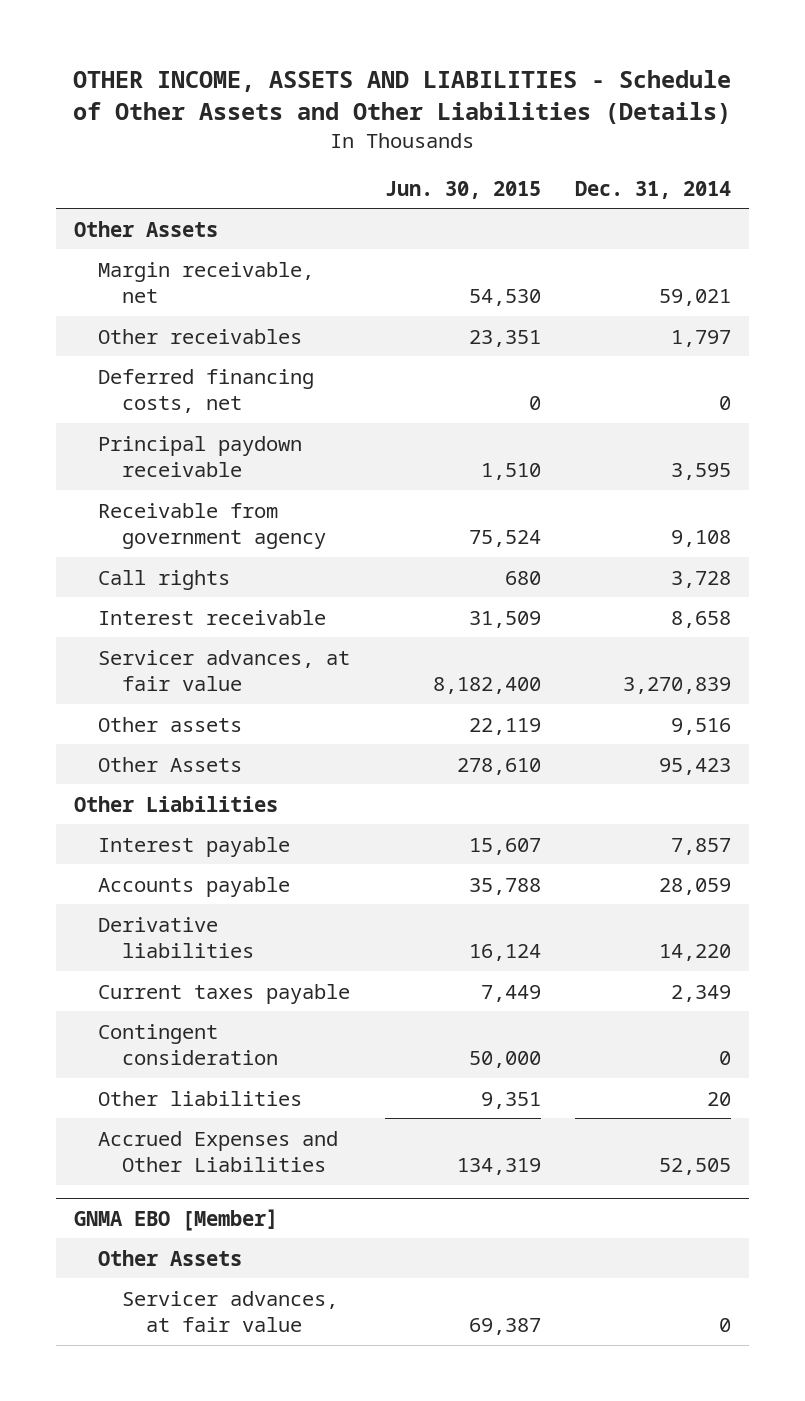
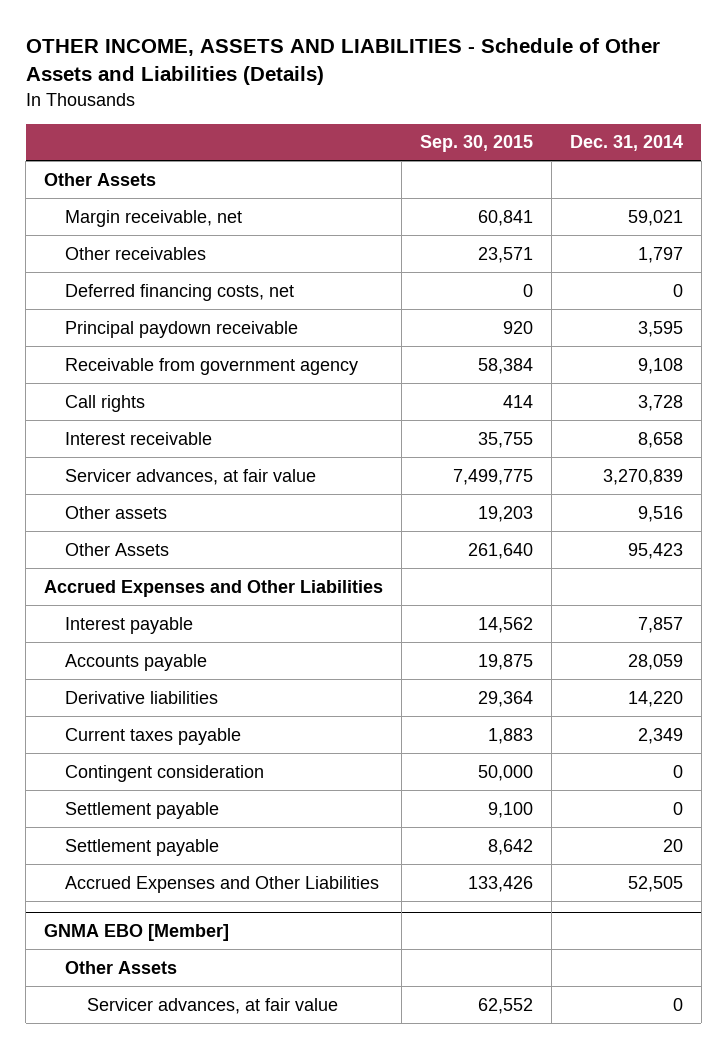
[73,70,732,124] OTHER INCOME, ASSETS AND LIABILITIES - Schedule of Other Assets and Other Liabilities (Details) -> [25,38,660,86] OTHER INCOME, ASSETS AND LIABILITIES - Schedule of Other Assets and Liabilities (Details)
[384,180,541,199] Jun. 30, 2015 -> none
none -> [419,135,533,153] Sep. 30, 2015
[73,795,278,812] Other Liabilities -> [44,579,384,597] Accrued Expenses and Other Liabilities
none -> [65,801,220,819] Settlement payable
[97,1090,302,1106] Other liabilities -> [65,838,220,856] Settlement payable

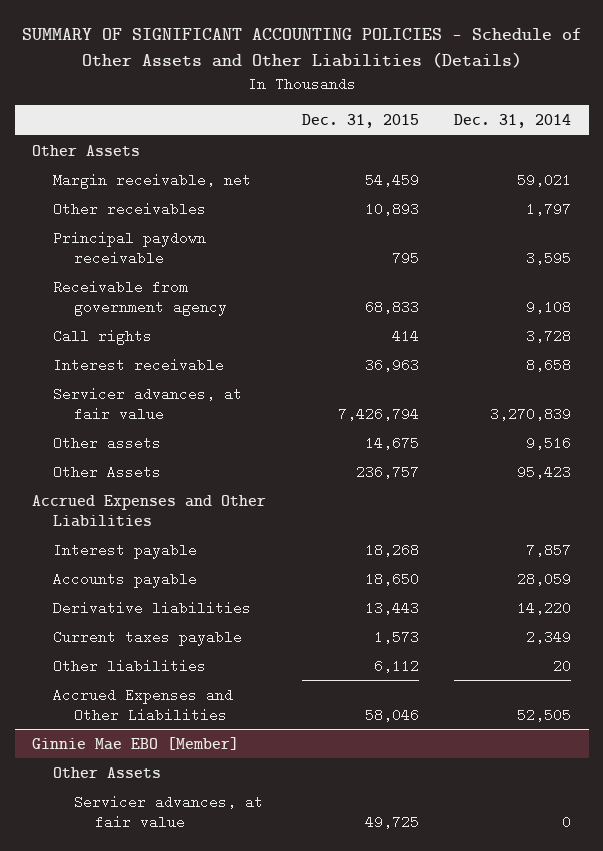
[25,38,660,86] OTHER INCOME, ASSETS AND LIABILITIES - Schedule of Other Assets and Liabilities (Details) -> [21,28,582,69] SUMMARY OF SIGNIFICANT ACCOUNTING POLICIES - Schedule of Other Assets and Other Liabilities (Details)
[419,135,533,153] Sep. 30, 2015 -> none
none -> [301,114,419,129] Dec. 31, 2015
[65,283,295,301] Deferred financing costs, net -> none
[65,764,265,782] Contingent consideration -> none
[65,801,220,819] Settlement payable -> none
[65,838,220,856] Settlement payable -> [53,658,207,673] Other liabilities
[44,924,230,942] GNMA EBO [Member] -> none
none -> [32,736,240,750] Ginnie Mae EBO [Member]

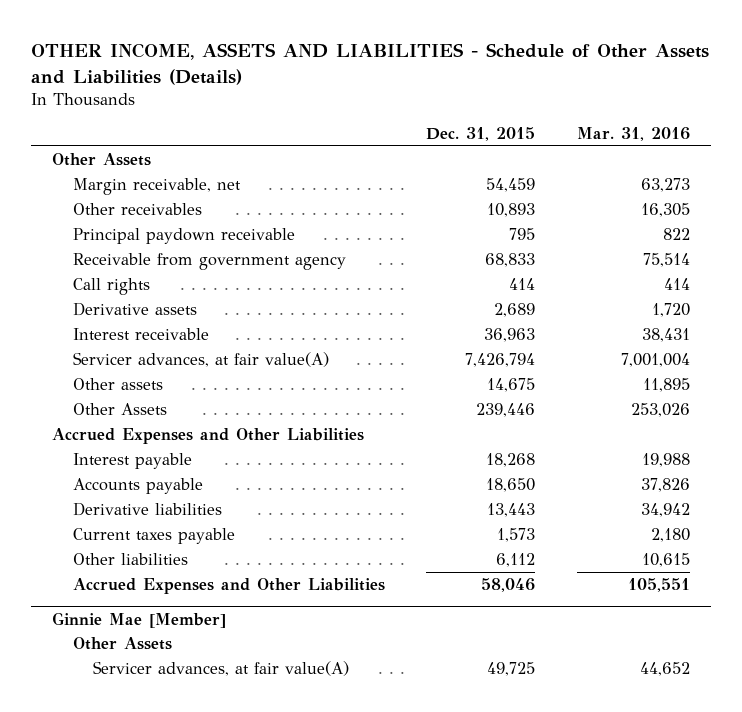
[21,28,582,69] SUMMARY OF SIGNIFICANT ACCOUNTING POLICIES - Schedule of Other Assets and Other Liabilities (Details) -> [31,42,710,85] OTHER INCOME, ASSETS AND LIABILITIES - Schedule of Other Assets and Liabilities (Details)
[454,114,572,129] Dec. 31, 2014 -> none
none -> [577,127,691,142] Mar. 31, 2016
none -> [72,301,197,316] Derivative assets
[53,386,243,421] Servicer advances, at fair value -> [72,351,329,367] Servicer advances, at fair value(A)
[355,464,419,479] 236,757 -> [476,402,536,417] 239,446
[32,736,240,750] Ginnie Mae EBO [Member] -> [52,611,227,628] Ginnie Mae [Member]
[74,794,264,829] Servicer advances, at fair value -> [93,660,350,676] Servicer advances, at fair value(A)

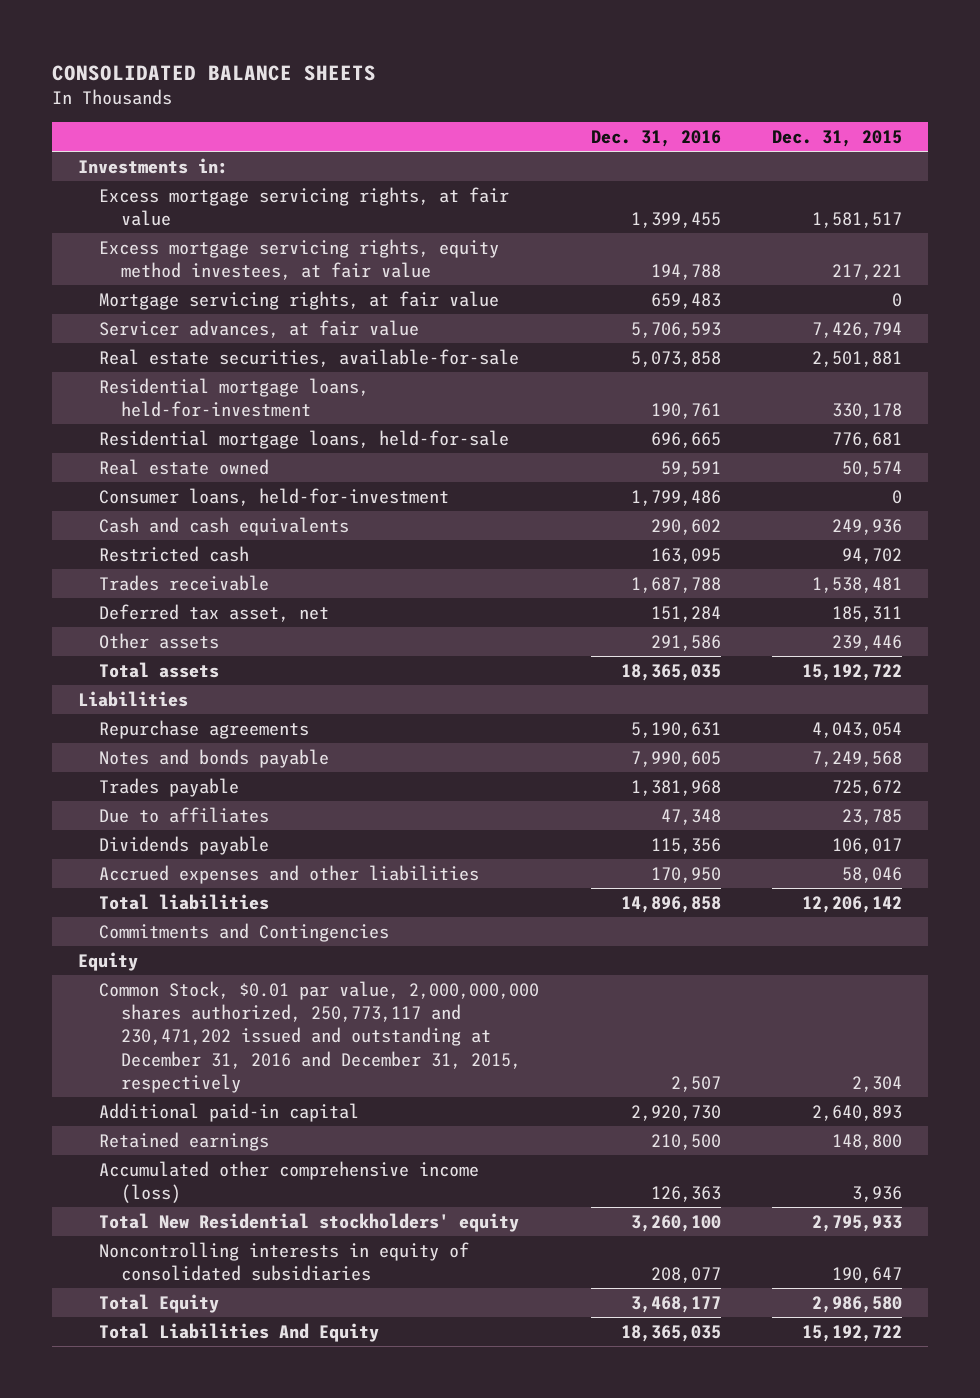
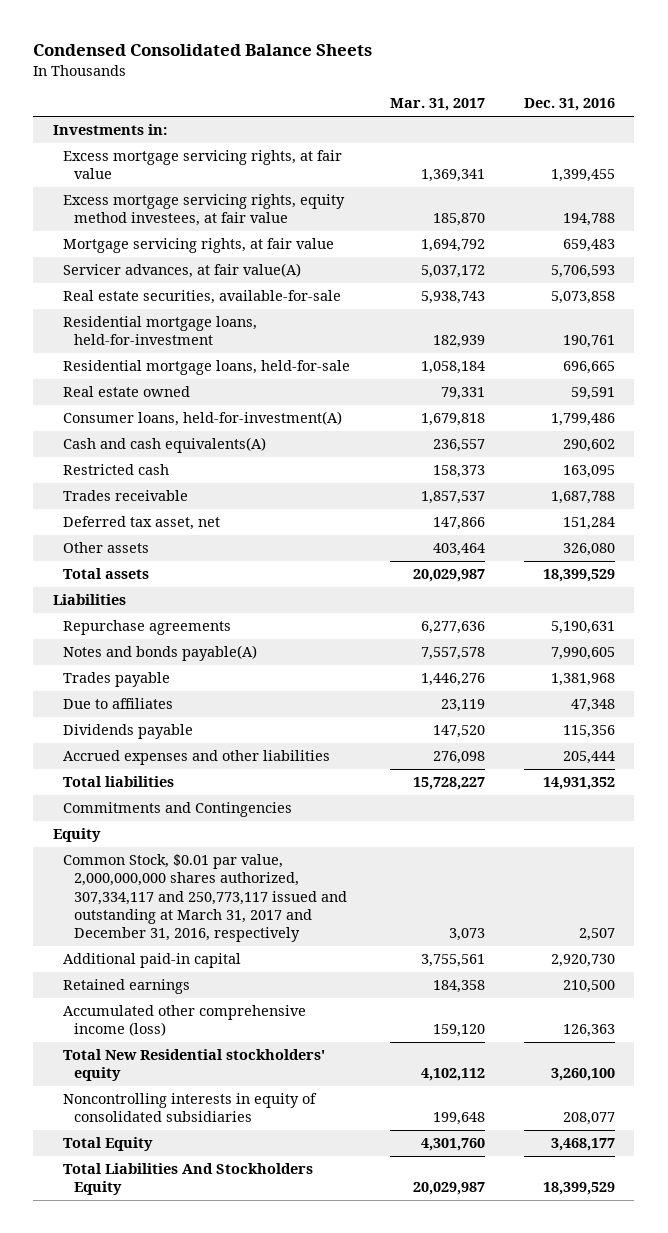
[51,64,376,81] CONSOLIDATED BALANCE SHEETS -> [33,43,373,56] Condensed Consolidated Balance Sheets
[772,129,903,147] Dec. 31, 2015 -> none
none -> [389,98,485,112] Mar. 31, 2017
[99,319,420,338] Servicer advances, at fair value -> [63,263,302,279] Servicer advances, at fair value(A)
[99,487,450,506] Consumer loans, held-for-investment -> [63,411,343,427] Consumer loans, held-for-investment(A)
[99,516,350,536] Cash and cash equivalents -> [63,437,267,454] Cash and cash equivalents(A)
[650,634,721,651] 291,586 -> [562,543,615,557] 326,080
[620,663,721,681] 18,365,035 -> [542,569,615,583] 18,399,529
[99,748,330,768] Notes and bonds payable -> [63,645,258,662] Notes and bonds payable(A)
[650,866,721,883] 170,950 -> [562,751,615,765] 205,444
[620,895,721,913] 14,896,858 -> [542,777,615,791] 14,931,352
[99,980,540,1094] Common Stock, $0.01 par value, 2,000,000,000 shares authorized, 250,773,117 and 230,471,202 issued and outstanding at December 31, 2016 and December 31, 2015, respectively -> [63,854,347,943] Common Stock, $0.01 par value, 2,000,000,000 shares authorized, 307,334,117 and 250,773,117 issued and outstanding at March 31, 2017 and December 31, 2016, respectively
[99,1322,380,1342] Total Liabilities And Equity -> [63,1163,314,1196] Total Liabilities And Stockholders Equity
[620,1324,721,1342] 18,365,035 -> [542,1182,615,1196] 18,399,529

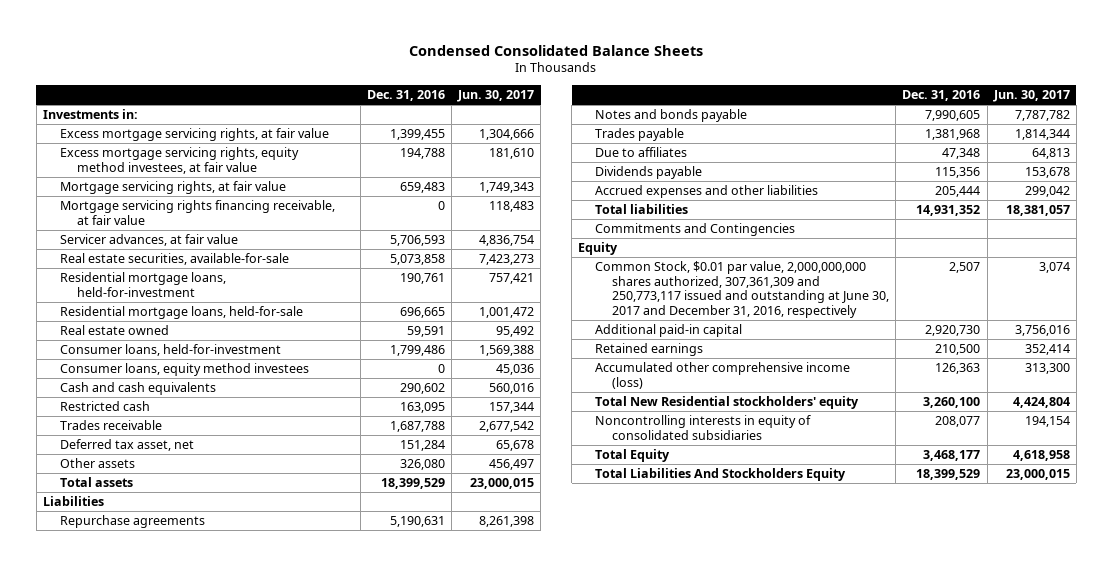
[389,98,485,112] Mar. 31, 2017 -> none
none -> [457,89,535,102] Jun. 30, 2017
none -> [59,200,335,225] Mortgage servicing rights financing receivable, at fair value
[63,263,302,279] Servicer advances, at fair value(A) -> [59,234,238,247] Servicer advances, at fair value
[63,411,343,427] Consumer loans, held-for-investment(A) -> [59,344,281,357] Consumer loans, held-for-investment
none -> [59,363,309,377] Consumer loans, equity method investees
[63,437,267,454] Cash and cash equivalents(A) -> [59,382,216,396] Cash and cash equivalents
[63,645,258,662] Notes and bonds payable(A) -> [595,109,748,123] Notes and bonds payable
[63,854,347,943] Common Stock, $0.01 par value, 2,000,000,000 shares authorized, 307,334,117 and 250,773,117 issued and outstanding at March 31, 2017 and December 31, 2016, respectively -> [595,261,890,319] Common Stock, $0.01 par value, 2,000,000,000 shares authorized, 307,361,309 and 250,773,117 issued and outstanding at June 30, 2017 and December 31, 2016, respectively

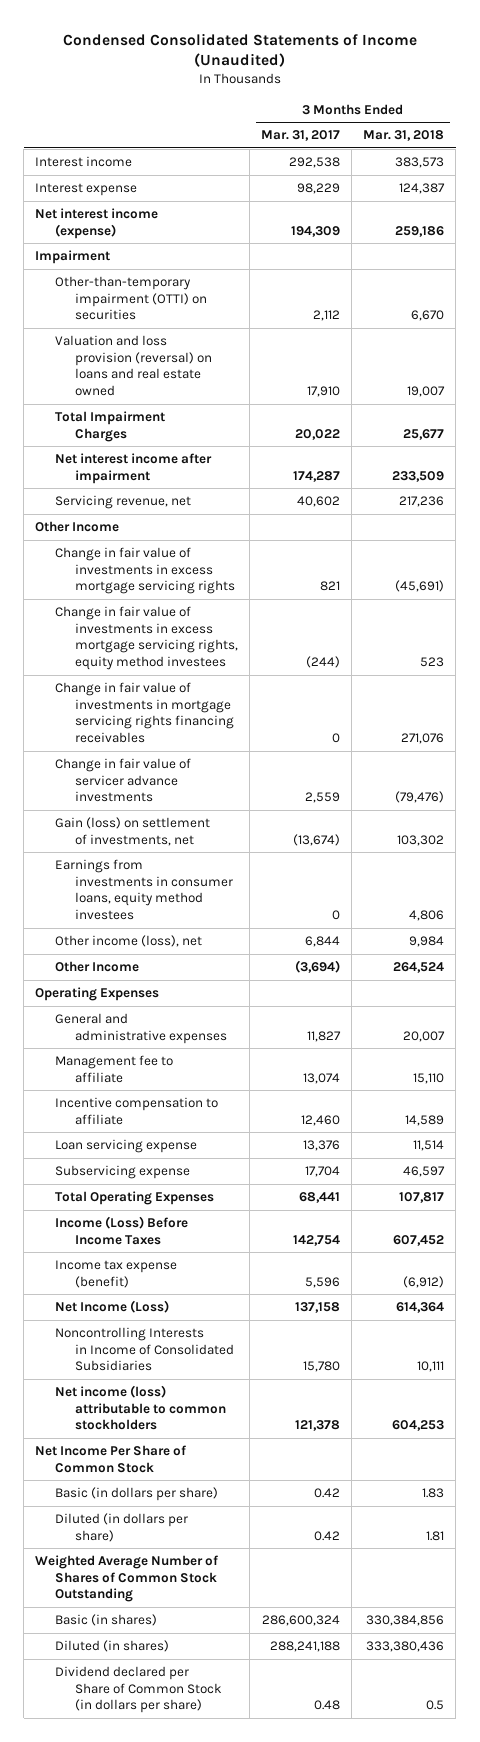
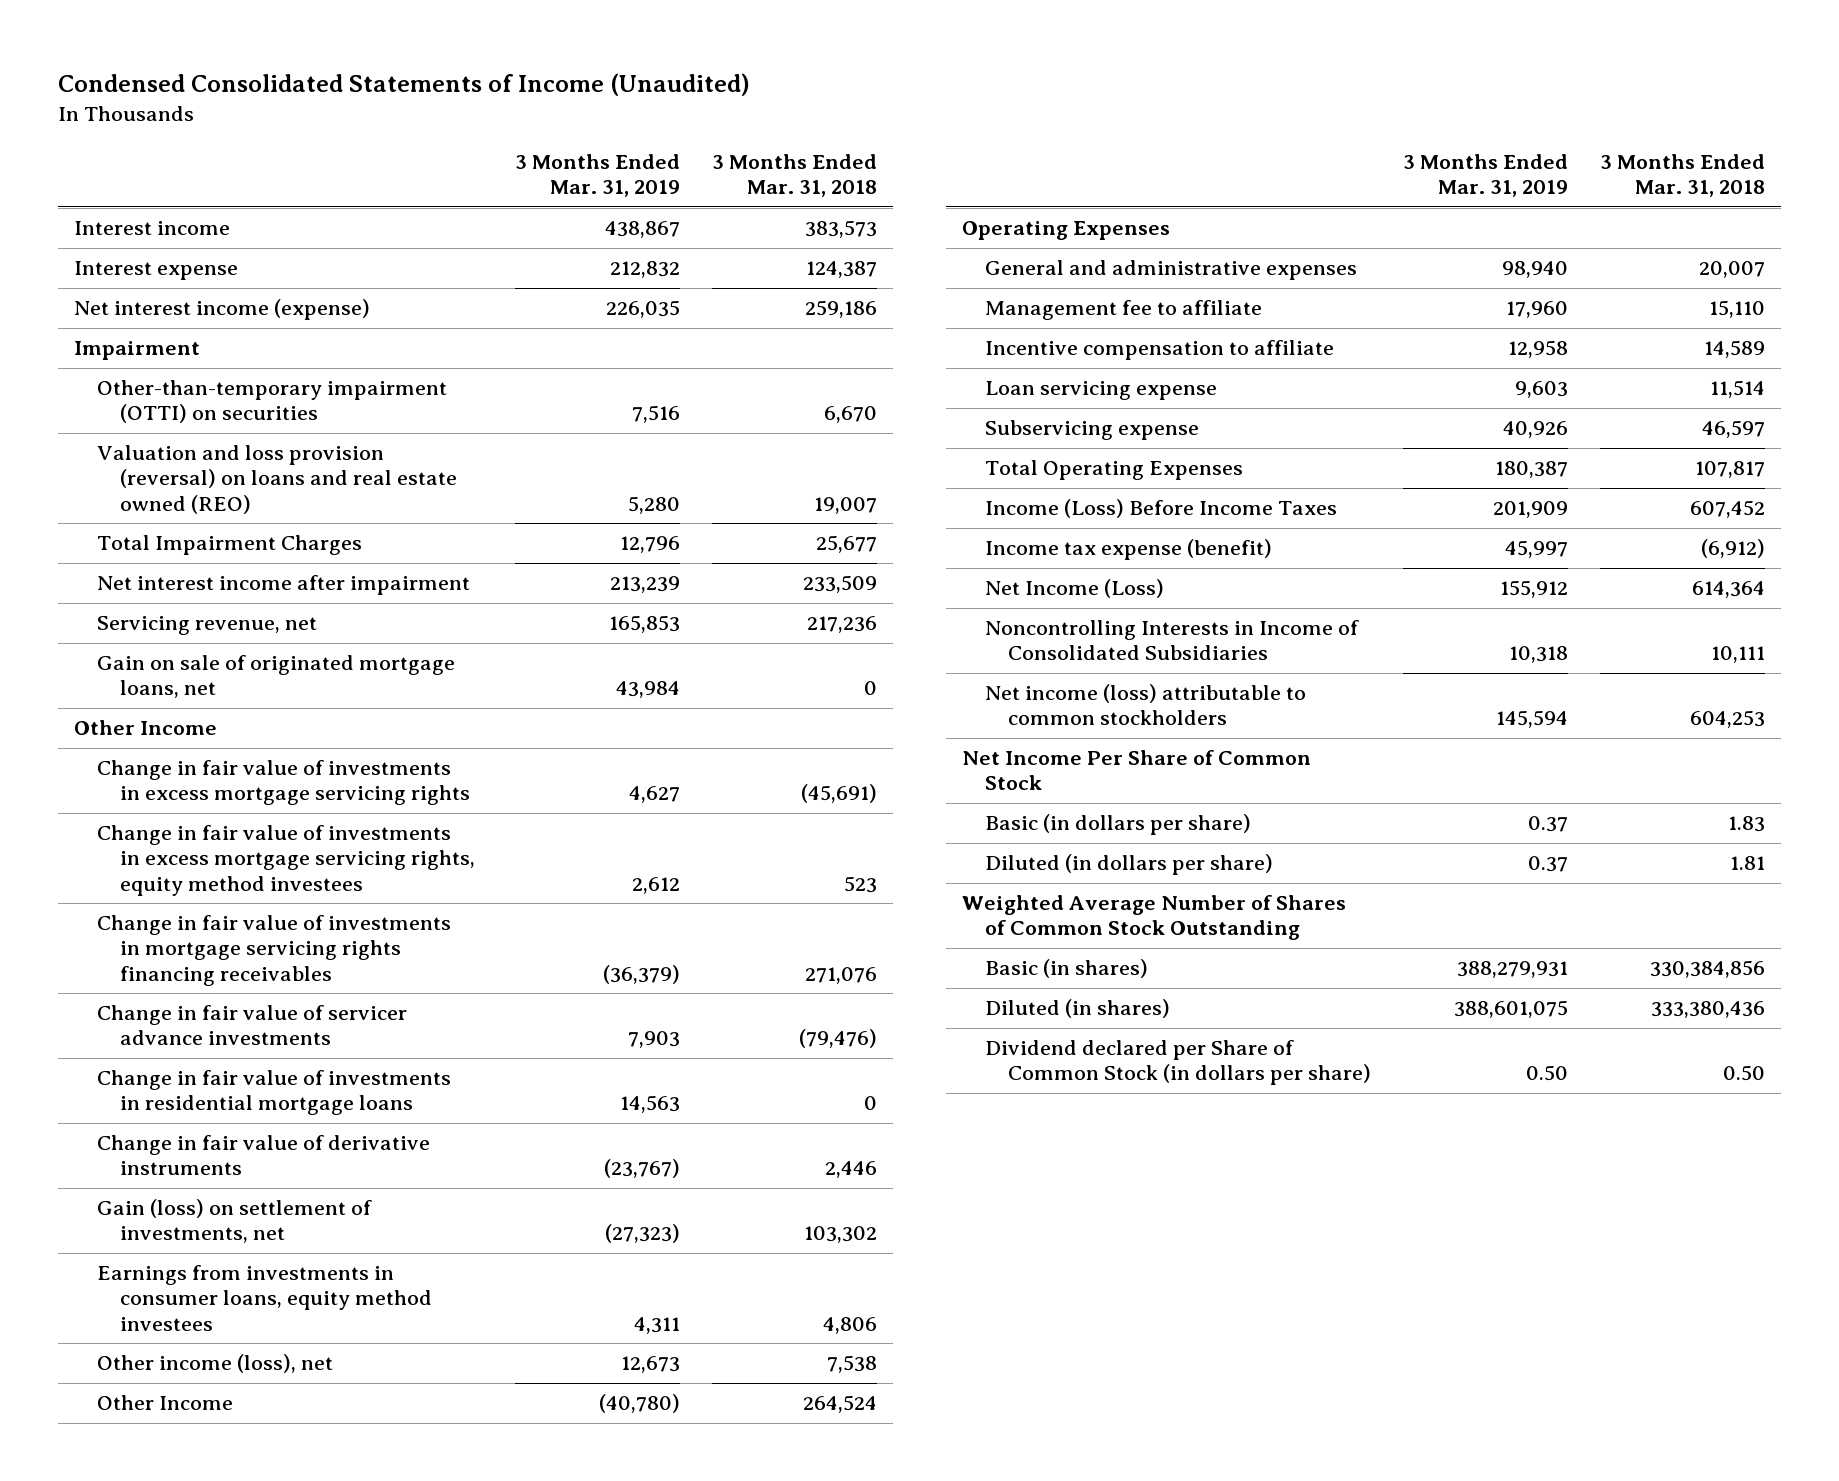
[261,130,341,142] Mar. 31, 2017 -> none
none -> [514,154,680,198] 3 Months Ended Mar. 31, 2019
[55,334,213,396] Valuation and loss provision (reversal) on loans and real estate owned -> [97,445,457,514] Valuation and loss provision (reversal) on loans and real estate owned (REO)
none -> [97,655,456,699] Gain on sale of originated mortgage loans, net
none -> [97,1070,452,1116] Change in fair value of investments in residential mortgage loans
none -> [97,1135,431,1176] Change in fair value of derivative instruments
[409,935,445,947] 9,984 -> [826,1355,877,1374] 7,538
[426,1700,445,1711] 0.5 -> [1722,1065,1765,1082] 0.50

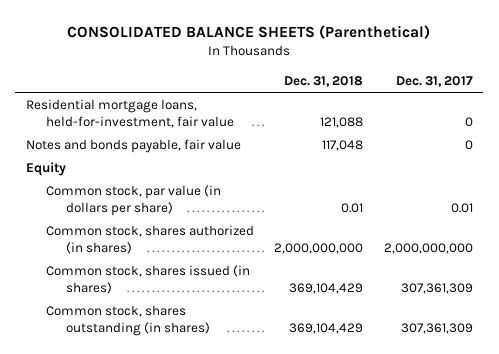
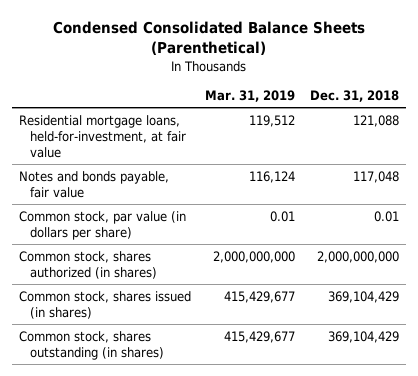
[67,24,431,39] CONSOLIDATED BALANCE SHEETS (Parenthetical) -> [53,20,366,56] Condensed Consolidated Balance Sheets (Parenthetical)
[396,75,474,87] Dec. 31, 2017 -> none
none -> [205,90,296,103] Mar. 31, 2019
[25,98,234,128] Residential mortgage loans, held-for-investment, fair value -> [19,114,186,158] Residential mortgage loans, held-for-investment, at fair value
[25,161,66,176] Equity -> none

